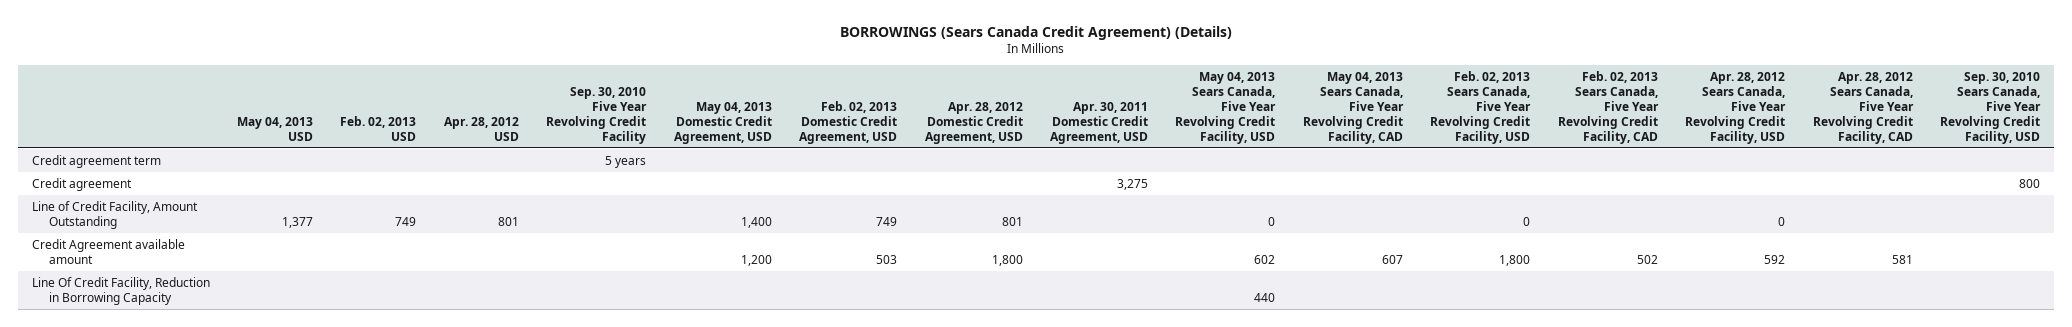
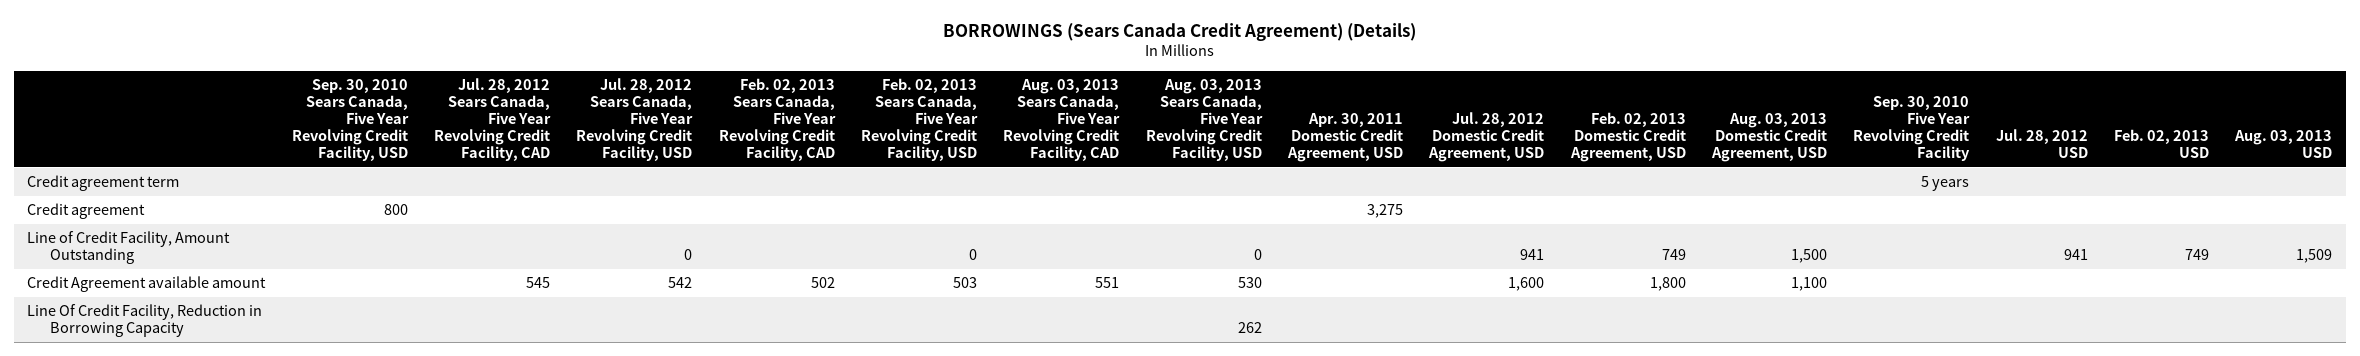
[237,116,314,141] May 04, 2013 USD -> none
[443,116,519,141] Apr. 28, 2012 USD -> none
[673,101,772,144] May 04, 2013 Domestic Credit Agreement, USD -> none
[924,101,1023,144] Apr. 28, 2012 Domestic Credit Agreement, USD -> none
[1175,71,1277,144] May 04, 2013 Sears Canada, Five Year Revolving Credit Facility, USD -> none
[1302,71,1404,144] May 04, 2013 Sears Canada, Five Year Revolving Credit Facility, CAD -> none
[1685,71,1787,144] Apr. 28, 2012 Sears Canada, Five Year Revolving Credit Facility, USD -> none
[1812,71,1914,144] Apr. 28, 2012 Sears Canada, Five Year Revolving Credit Facility, CAD -> none
none -> [433,78,551,162] Jul. 28, 2012 Sears Canada, Five Year Revolving Credit Facility, CAD
none -> [576,78,694,162] Jul. 28, 2012 Sears Canada, Five Year Revolving Credit Facility, USD
none -> [1003,79,1121,162] Aug. 03, 2013 Sears Canada, Five Year Revolving Credit Facility, CAD
none -> [1145,79,1263,162] Aug. 03, 2013 Sears Canada, Five Year Revolving Credit Facility, USD
none -> [1428,112,1545,163] Jul. 28, 2012 Domestic Credit Agreement, USD
none -> [1711,113,1828,163] Aug. 03, 2013 Domestic Credit Agreement, USD
none -> [1995,129,2088,159] Jul. 28, 2012 USD
none -> [2234,130,2333,159] Aug. 03, 2013 USD
[876,254,898,264] 503 -> [1649,277,1686,292] 1,800
[1499,254,1531,266] 1,800 -> [952,277,977,289] 503

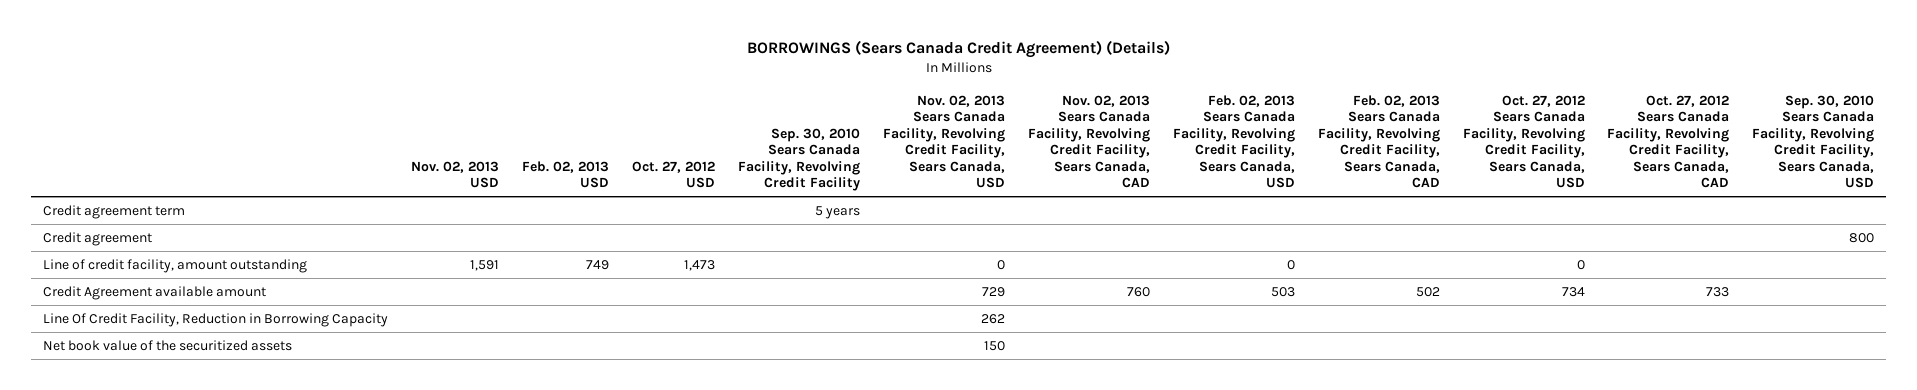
[291,79,409,162] Sep. 30, 2010 Sears Canada, Five Year Revolving Credit Facility, USD -> none
[433,78,551,162] Jul. 28, 2012 Sears Canada, Five Year Revolving Credit Facility, CAD -> none
[576,78,694,162] Jul. 28, 2012 Sears Canada, Five Year Revolving Credit Facility, USD -> none
[718,78,836,162] Feb. 02, 2013 Sears Canada, Five Year Revolving Credit Facility, CAD -> none
[860,78,978,162] Feb. 02, 2013 Sears Canada, Five Year Revolving Credit Facility, USD -> none
[1003,79,1121,162] Aug. 03, 2013 Sears Canada, Five Year Revolving Credit Facility, CAD -> none
[1145,79,1263,162] Aug. 03, 2013 Sears Canada, Five Year Revolving Credit Facility, USD -> none
[1286,113,1403,163] Apr. 30, 2011 Domestic Credit Agreement, USD -> none
[1428,112,1545,163] Jul. 28, 2012 Domestic Credit Agreement, USD -> none
[1569,112,1686,163] Feb. 02, 2013 Domestic Credit Agreement, USD -> none
[1711,113,1828,163] Aug. 03, 2013 Domestic Credit Agreement, USD -> none
[1853,96,1971,162] Sep. 30, 2010 Five Year Revolving Credit Facility -> none
[1995,129,2088,159] Jul. 28, 2012 USD -> none
[2234,130,2333,159] Aug. 03, 2013 USD -> none
none -> [410,160,499,188] Nov. 02, 2013 USD
none -> [631,160,715,188] Oct. 27, 2012 USD
none -> [737,127,860,191] Sep. 30, 2010 Sears Canada Facility, Revolving Credit Facility
none -> [882,94,1005,188] Nov. 02, 2013 Sears Canada Facility, Revolving Credit Facility, Sears Canada, USD
none -> [1027,94,1150,188] Nov. 02, 2013 Sears Canada Facility, Revolving Credit Facility, Sears Canada, CAD
none -> [1172,94,1295,188] Feb. 02, 2013 Sears Canada Facility, Revolving Credit Facility, Sears Canada, USD
none -> [1317,94,1440,188] Feb. 02, 2013 Sears Canada Facility, Revolving Credit Facility, Sears Canada, CAD
none -> [1462,94,1585,188] Oct. 27, 2012 Sears Canada Facility, Revolving Credit Facility, Sears Canada, USD
none -> [1607,94,1730,188] Oct. 27, 2012 Sears Canada Facility, Revolving Credit Facility, Sears Canada, CAD
none -> [1752,94,1875,188] Sep. 30, 2010 Sears Canada Facility, Revolving Credit Facility, Sears Canada, USD
[27,231,231,265] Line of Credit Facility, Amount Outstanding -> [42,259,307,274] Line of credit facility, amount outstanding
none -> [42,340,292,352] Net book value of the securitized assets

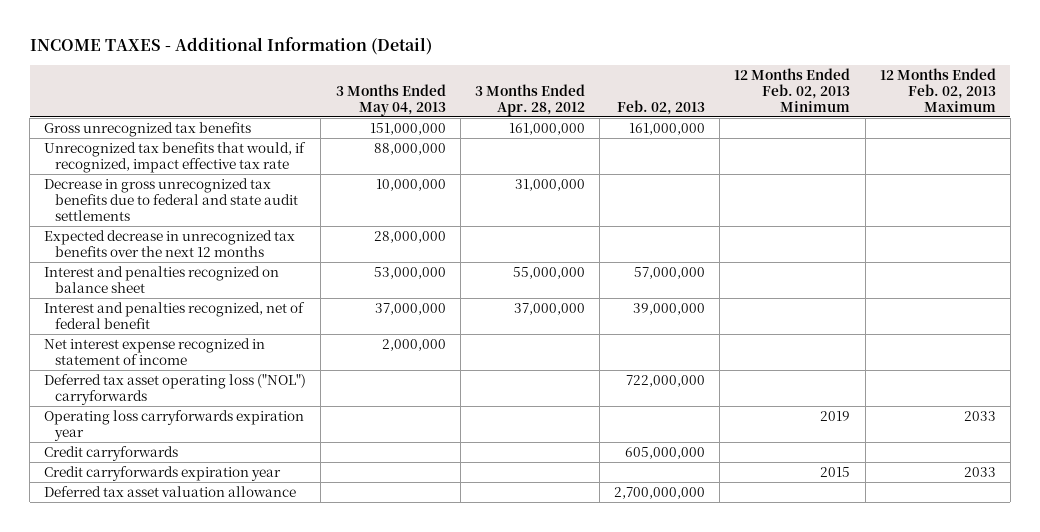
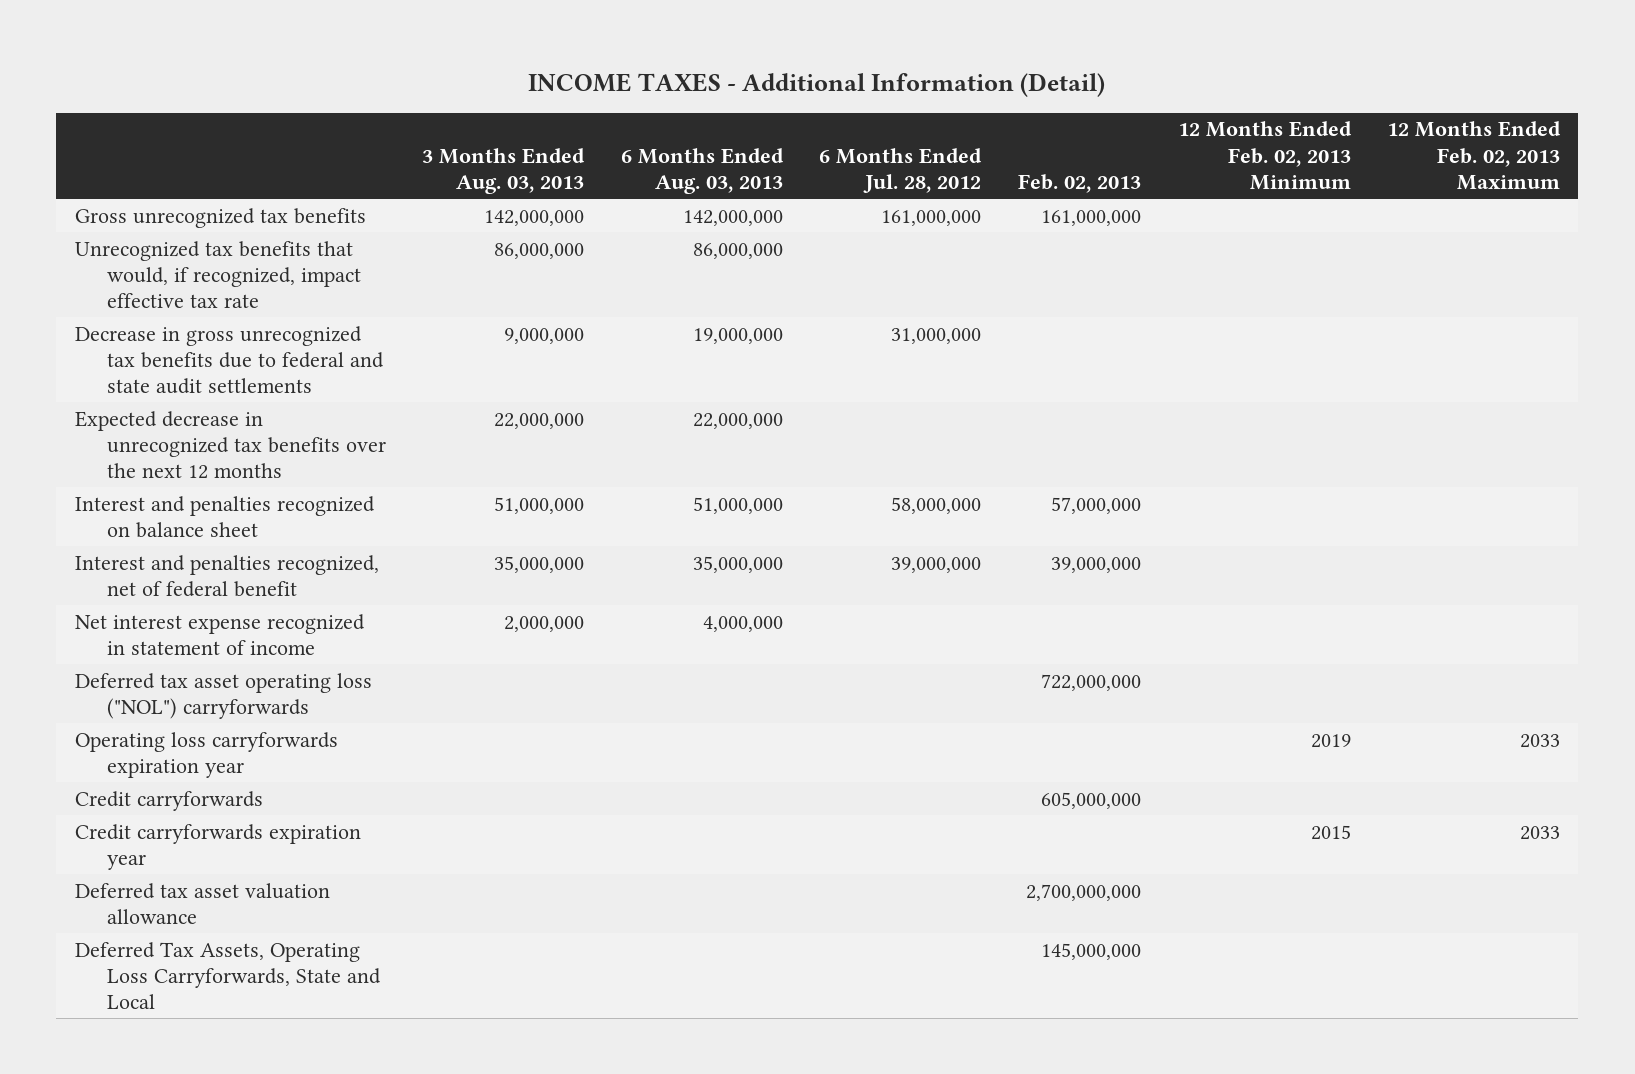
[335,83,446,116] 3 Months Ended May 04, 2013 -> none
[474,83,585,116] 3 Months Ended Apr. 28, 2012 -> none
none -> [422,147,586,194] 3 Months Ended Aug. 03, 2013
none -> [620,147,784,194] 6 Months Ended Aug. 03, 2013
none -> [819,147,983,193] 6 Months Ended Jul. 28, 2012
none -> [74,941,381,1010] Deferred Tax Assets, Operating Loss Carryforwards, State and Local

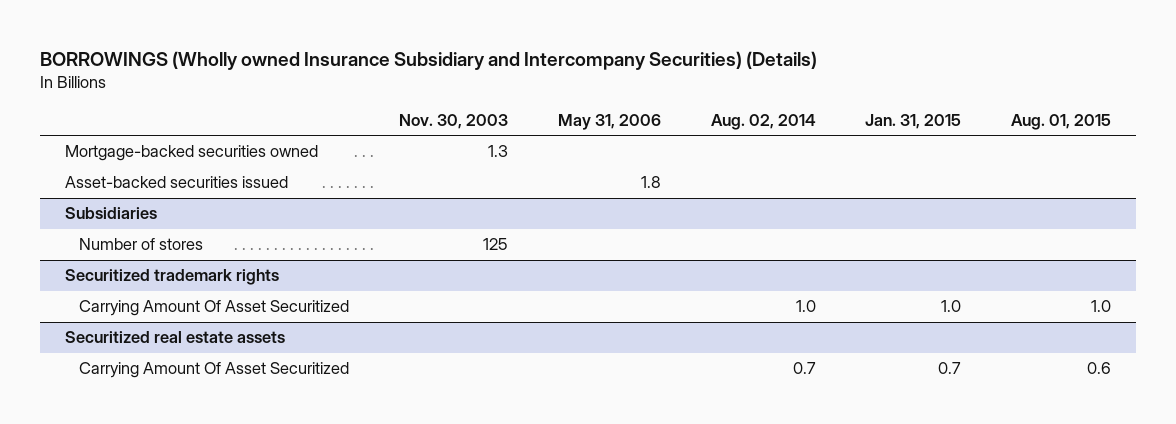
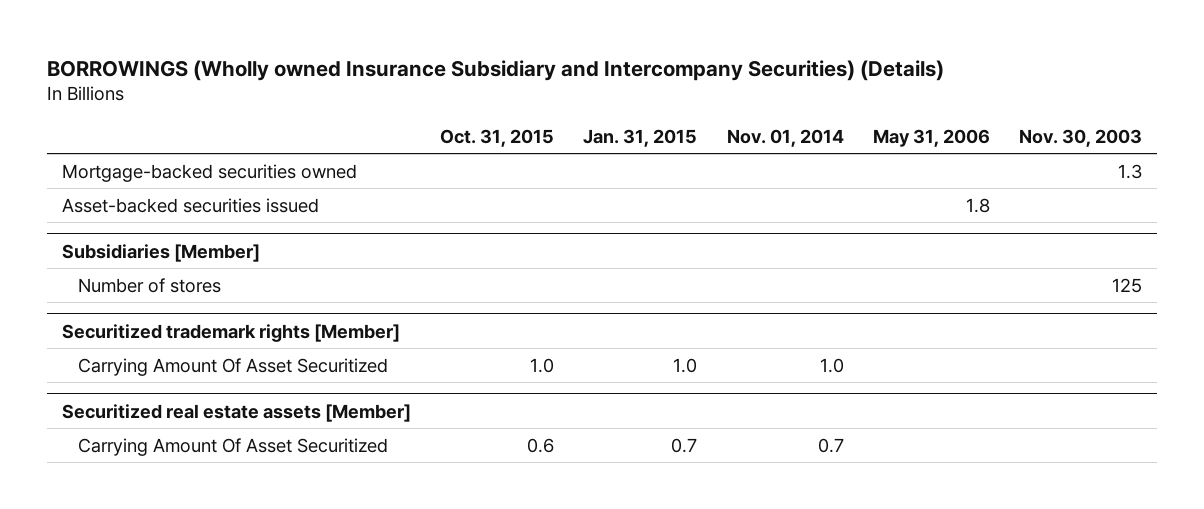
[710,114,816,131] Aug. 02, 2014 -> none
[1011,114,1112,131] Aug. 01, 2015 -> none
none -> [439,128,554,147] Oct. 31, 2015
none -> [726,128,844,147] Nov. 01, 2014
[64,207,157,220] Subsidiaries -> [61,243,260,262] Subsidiaries [Member]
[64,269,279,286] Securitized trademark rights -> [61,323,400,342] Securitized trademark rights [Member]
[64,331,285,344] Securitized real estate assets -> [61,403,411,422] Securitized real estate assets [Member]

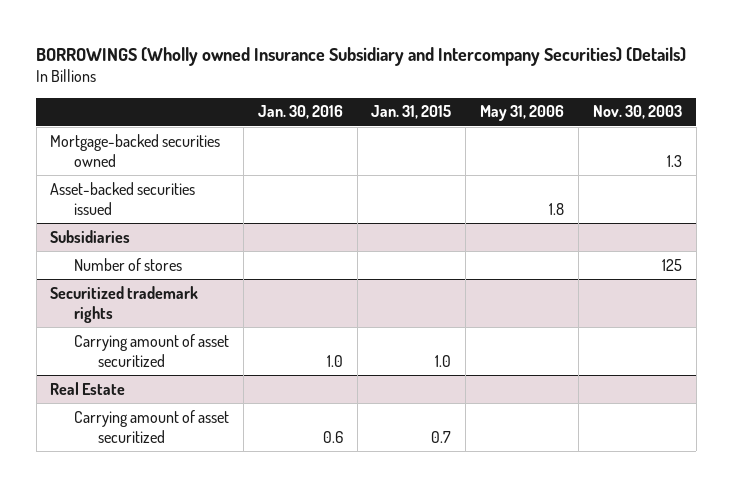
[439,128,554,147] Oct. 31, 2015 -> none
[726,128,844,147] Nov. 01, 2014 -> none
none -> [257,105,343,120] Jan. 30, 2016
[61,243,260,262] Subsidiaries [Member] -> [50,229,131,243] Subsidiaries
[61,323,400,342] Securitized trademark rights [Member] -> [50,285,199,324] Securitized trademark rights
[78,357,389,376] Carrying Amount Of Asset Securitized -> [73,333,229,368] Carrying amount of asset securitized
[61,403,411,422] Securitized real estate assets [Member] -> [50,381,126,395] Real Estate
[78,437,389,456] Carrying Amount Of Asset Securitized -> [73,409,229,444] Carrying amount of asset securitized

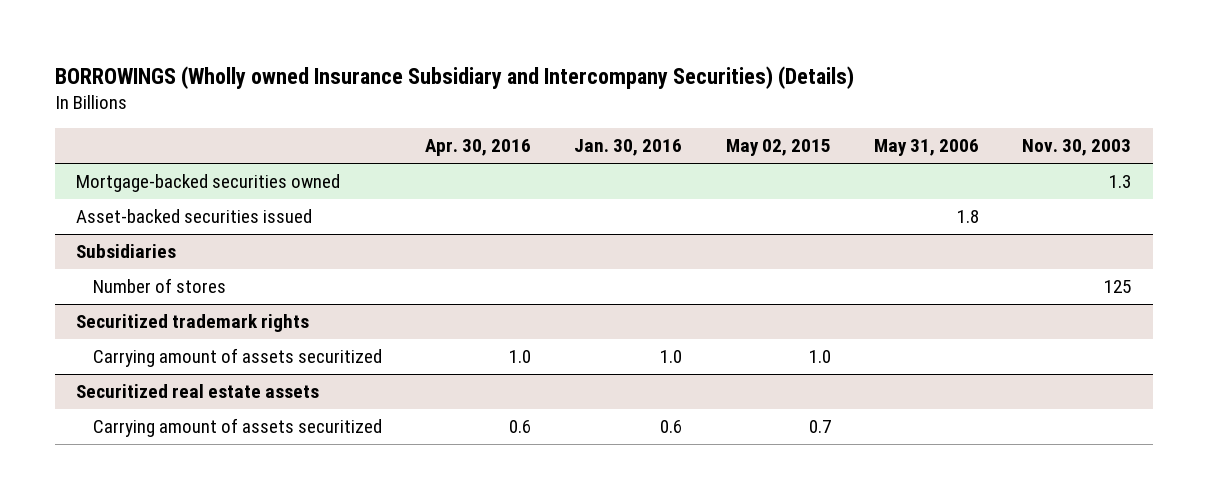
[371,105,452,120] Jan. 31, 2015 -> none
none -> [425,139,532,157] Apr. 30, 2016
none -> [725,139,831,157] May 02, 2015
[73,333,229,368] Carrying amount of asset securitized -> [92,348,382,368] Carrying amount of assets securitized
[50,381,126,395] Real Estate -> [76,384,320,399] Securitized real estate assets
[73,409,229,444] Carrying amount of asset securitized -> [92,418,382,438] Carrying amount of assets securitized

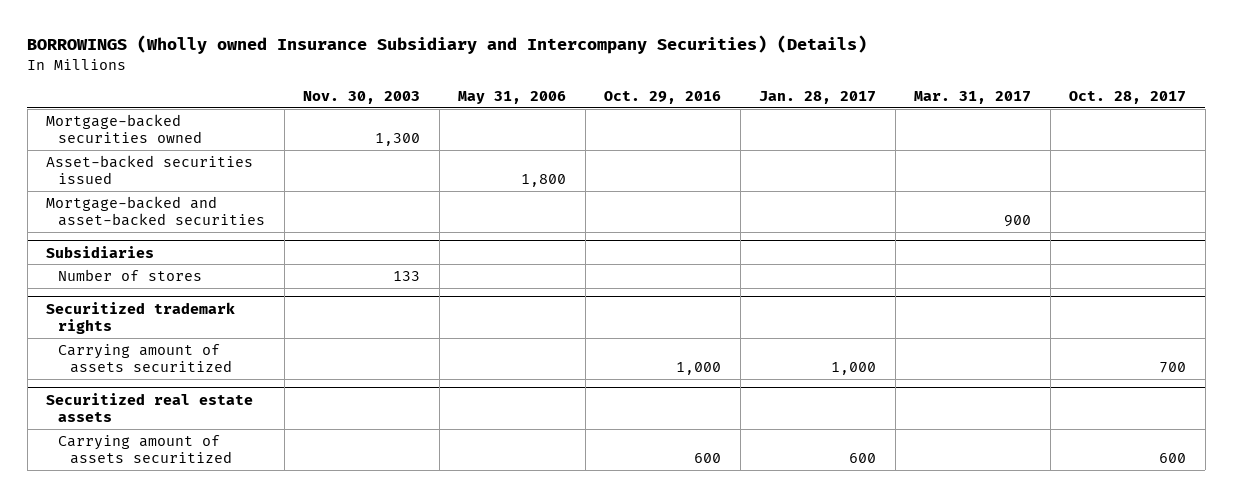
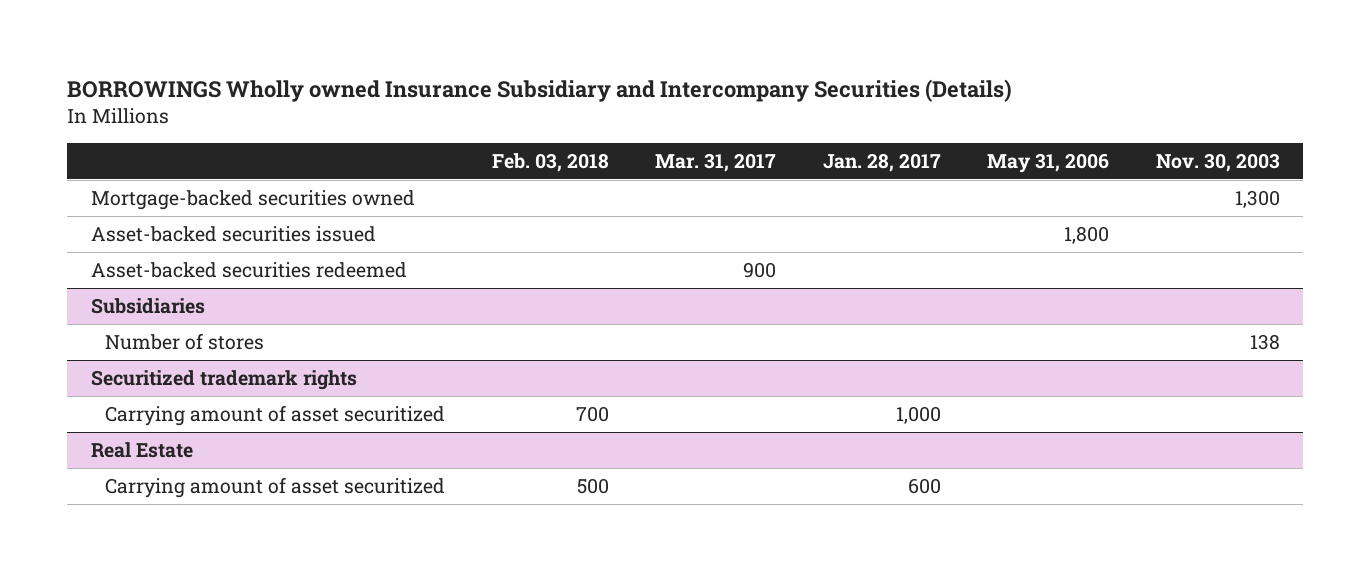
[27,34,868,54] BORROWINGS (Wholly owned Insurance Subsidiary and Intercompany Securities) (Details) -> [67,79,1013,103] BORROWINGS Wholly owned Insurance Subsidiary and Intercompany Securities (Details)
[604,91,722,105] Oct. 29, 2016 -> none
[1069,91,1187,105] Oct. 28, 2017 -> none
none -> [491,152,609,172] Feb. 03, 2018
[46,195,266,227] Mortgage-backed and asset-backed securities -> [90,262,407,279] Asset-backed securities redeemed
[393,270,421,281] 133 -> [1249,334,1280,351] 138
[58,343,233,374] Carrying amount of assets securitized -> [105,405,446,427] Carrying amount of asset securitized
[46,392,254,422] Securitized real estate assets -> [90,442,193,459] Real Estate
[58,434,233,465] Carrying amount of assets securitized -> [105,477,446,499] Carrying amount of asset securitized

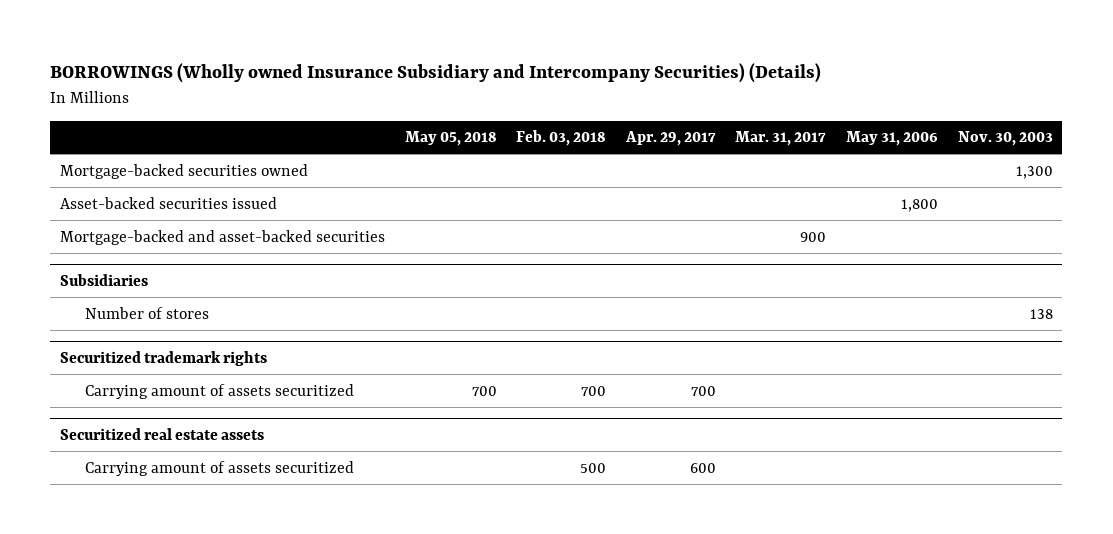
[67,79,1013,103] BORROWINGS Wholly owned Insurance Subsidiary and Intercompany Securities (Details) -> [50,63,822,84] BORROWINGS (Wholly owned Insurance Subsidiary and Intercompany Securities) (Details)
[822,152,941,172] Jan. 28, 2017 -> none
none -> [404,131,497,147] May 05, 2018
none -> [624,131,716,147] Apr. 29, 2017
[90,262,407,279] Asset-backed securities redeemed -> [60,229,386,245] Mortgage-backed and asset-backed securities
[105,405,446,427] Carrying amount of asset securitized -> [85,383,355,399] Carrying amount of assets securitized
[90,442,193,459] Real Estate -> [60,427,265,440] Securitized real estate assets
[105,477,446,499] Carrying amount of asset securitized -> [85,460,355,476] Carrying amount of assets securitized

